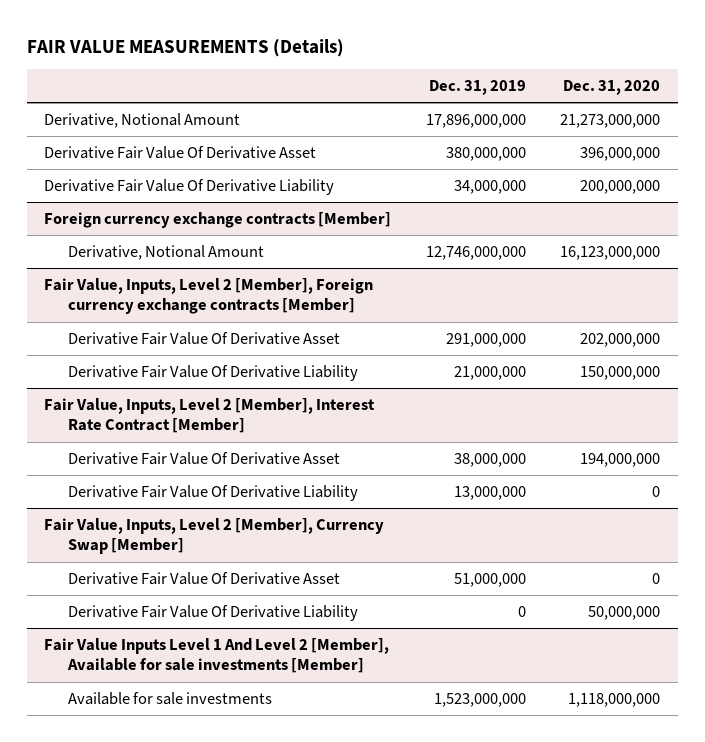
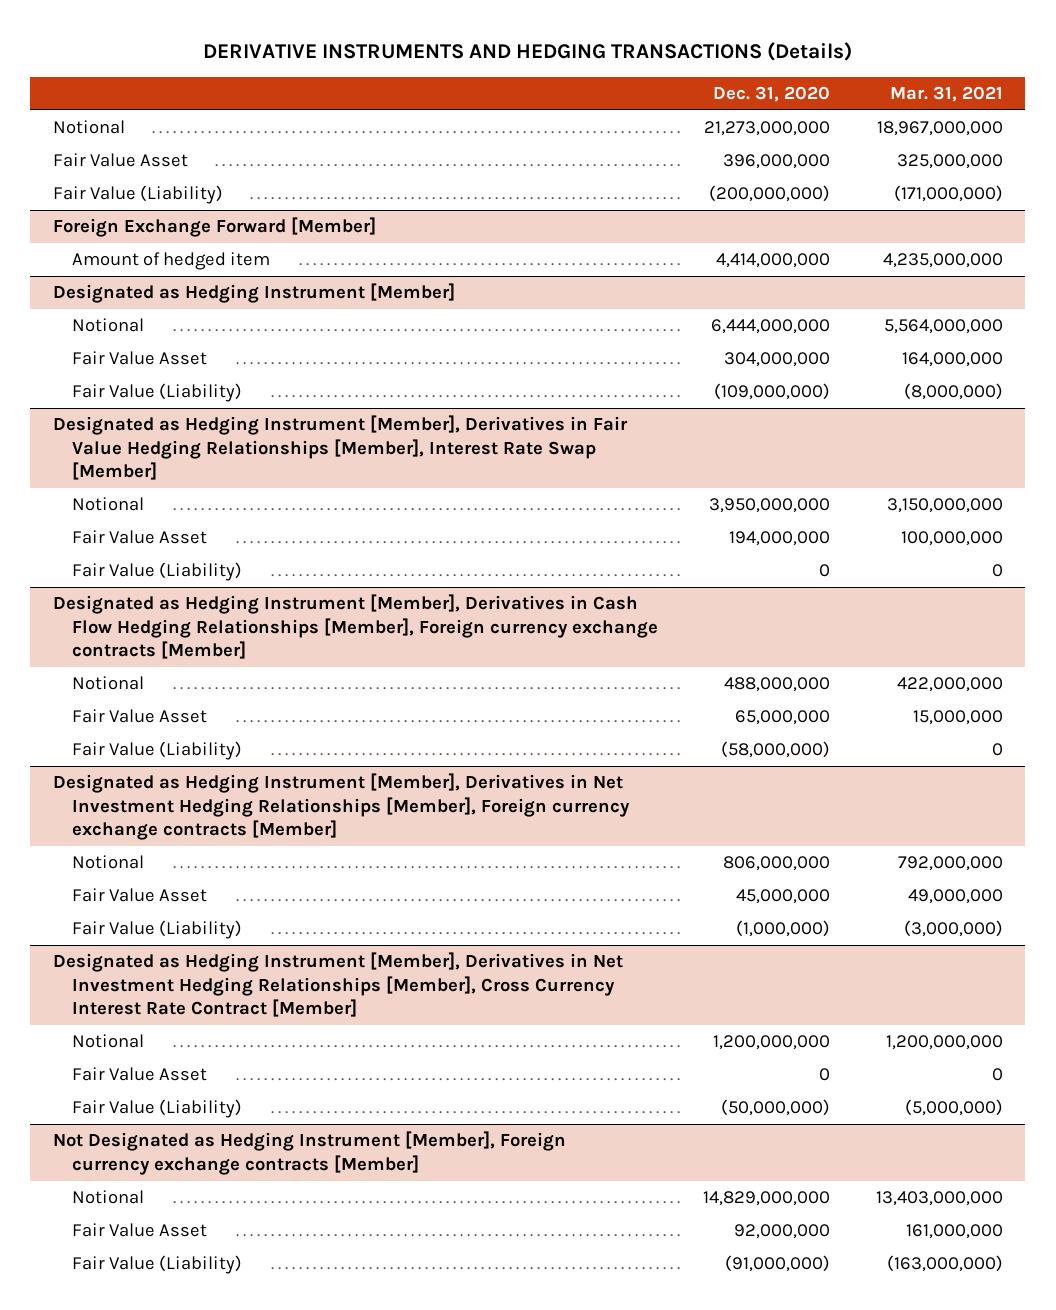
[27,38,345,57] FAIR VALUE MEASUREMENTS (Details) -> [202,42,852,62] DERIVATIVE INSTRUMENTS AND HEDGING TRANSACTIONS (Details)
[428,80,526,96] Dec. 31, 2019 -> none
none -> [889,86,1003,103] Mar. 31, 2021
[44,278,374,315] Fair Value, Inputs, Level 2 [Member], Foreign currency exchange contracts [Member] -> none
[44,398,376,434] Fair Value, Inputs, Level 2 [Member], Interest Rate Contract [Member] -> none
[44,518,385,555] Fair Value, Inputs, Level 2 [Member], Currency Swap [Member] -> none
[44,638,390,674] Fair Value Inputs Level 1 And Level 2 [Member], Available for sale investments [Member] -> none
[67,692,272,706] Available for sale investments -> none
[44,113,241,129] Derivative, Notional Amount -> [52,120,125,135] Notional
[44,146,317,160] Derivative Fair Value Of Derivative Asset -> [52,153,188,168] Fair Value Asset
[44,179,335,196] Derivative Fair Value Of Derivative Liability -> [52,185,223,205] Fair Value (Liability)
[580,180,661,195] 200,000,000 -> [709,185,831,203] (200,000,000)
[44,212,392,229] Foreign currency exchange contracts [Member] -> [52,217,376,238] Foreign Exchange Forward [Member]
none -> [71,252,270,271] Amount of hedged item
none -> [52,283,455,304] Designated as Hedging Instrument [Member]
[67,245,264,261] Derivative, Notional Amount -> [71,318,144,333] Notional
[560,246,661,261] 16,123,000,000 -> [711,319,831,335] 6,444,000,000
[67,332,340,346] Derivative Fair Value Of Derivative Asset -> [71,351,207,366] Fair Value Asset
[580,333,661,348] 202,000,000 -> [724,352,831,368] 304,000,000
[67,365,358,382] Derivative Fair Value Of Derivative Liability -> [71,383,242,403] Fair Value (Liability)
[580,366,661,381] 150,000,000 -> [714,383,831,401] (109,000,000)
none -> [52,415,628,481] Designated as Hedging Instrument [Member], Derivatives in Fair Value Hedging Relationships [Member], Interest Rate Swap [Member]
none -> [71,497,144,512] Notional
[67,452,340,466] Derivative Fair Value Of Derivative Asset -> [71,530,207,545] Fair Value Asset
[67,485,358,502] Derivative Fair Value Of Derivative Liability -> [71,562,242,582] Fair Value (Liability)
none -> [52,594,658,660] Designated as Hedging Instrument [Member], Derivatives in Cash Flow Hedging Relationships [Member], Foreign currency exchange contracts [Member]
none -> [71,676,144,691] Notional
[67,572,340,586] Derivative Fair Value Of Derivative Asset -> [71,709,207,724] Fair Value Asset
[652,573,661,585] 0 -> [735,710,831,726] 65,000,000
[67,605,358,622] Derivative Fair Value Of Derivative Liability -> [71,741,242,761] Fair Value (Liability)
[588,606,661,621] 50,000,000 -> [721,741,831,759] (58,000,000)
none -> [52,773,630,841] Designated as Hedging Instrument [Member], Derivatives in Net Investment Hedging Relationships [Member], Foreign currency exchange contracts [Member]
none -> [71,855,144,870] Notional
none -> [71,888,207,903] Fair Value Asset
none -> [71,920,242,940] Fair Value (Liability)
none -> [52,952,623,1018] Designated as Hedging Instrument [Member], Derivatives in Net Investment Hedging Relationships [Member], Cross Currency Interest Rate Contract [Member]
none -> [71,1034,144,1049] Notional
none -> [71,1067,207,1082] Fair Value Asset
none -> [71,1099,242,1119] Fair Value (Liability)
none -> [52,1131,566,1175] Not Designated as Hedging Instrument [Member], Foreign currency exchange contracts [Member]
none -> [71,1190,144,1205] Notional
none -> [71,1223,207,1238] Fair Value Asset
none -> [71,1255,242,1275] Fair Value (Liability)

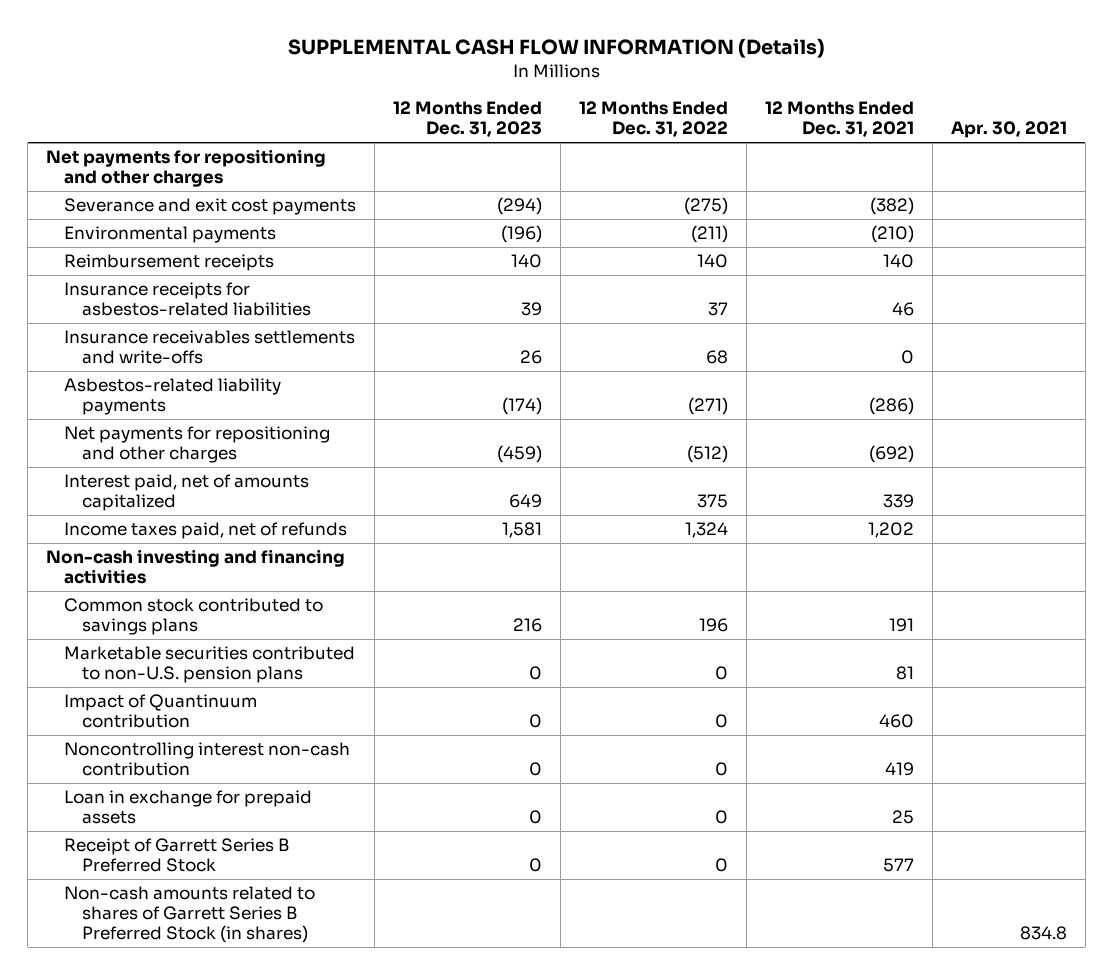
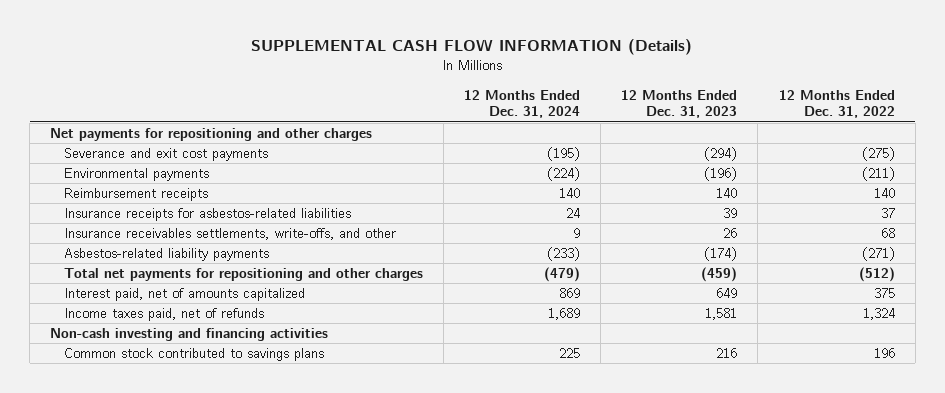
[765,101,915,138] 12 Months Ended Dec. 31, 2021 -> none
[951,121,1068,139] Apr. 30, 2021 -> none
none -> [463,89,580,119] 12 Months Ended Dec. 31, 2024
[64,330,356,365] Insurance receivables settlements and write-offs -> [63,228,396,241] Insurance receivables settlements, write-offs, and other
[64,426,331,464] Net payments for repositioning and other charges -> [63,268,423,282] Total net payments for repositioning and other charges
[64,646,356,684] Marketable securities contributed to non-U.S. pension plans -> none
[64,694,258,729] Impact of Quantinuum contribution -> none
[64,742,351,777] Noncontrolling interest non-cash contribution -> none
[64,790,313,825] Loan in exchange for prepaid assets -> none
[64,838,291,873] Receipt of Garrett Series B Preferred Stock -> none
[64,886,316,943] Non-cash amounts related to shares of Garrett Series B Preferred Stock (in shares) -> none

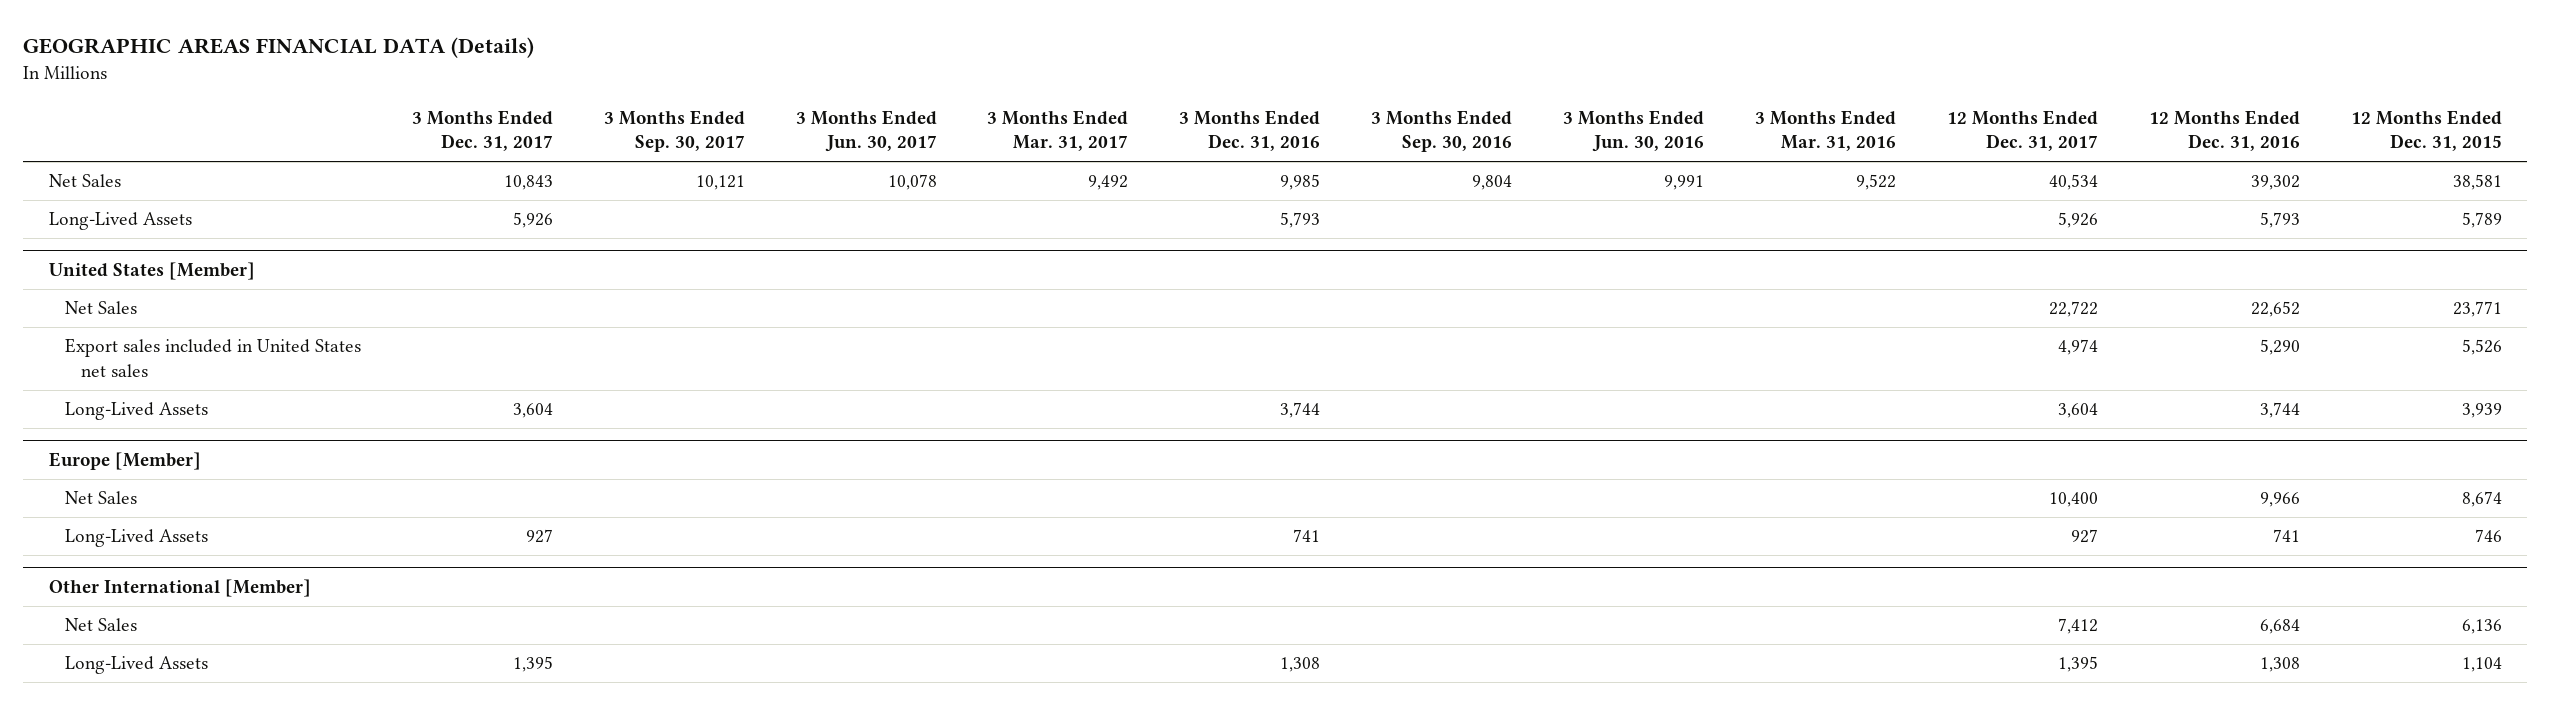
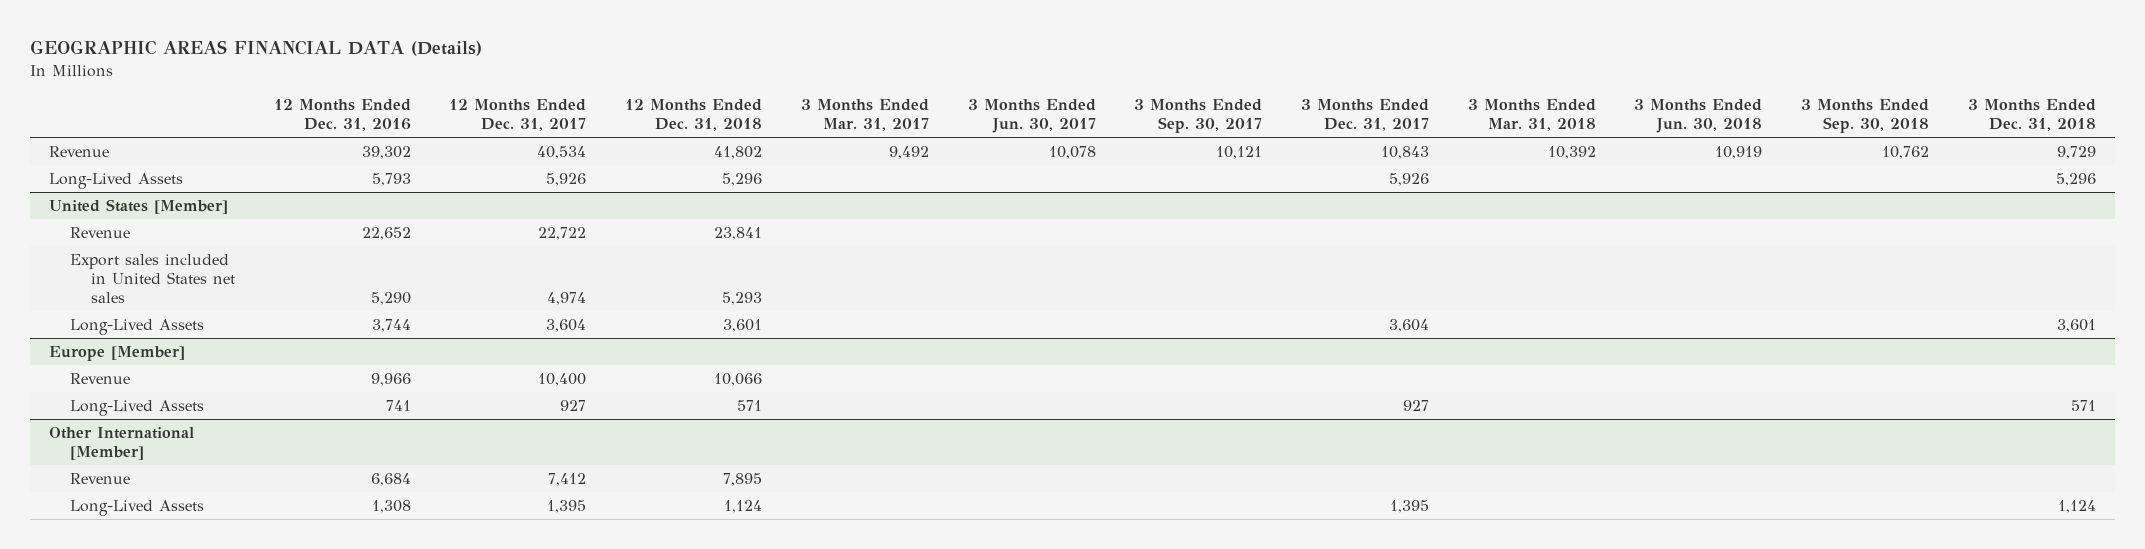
[1179,109,1321,152] 3 Months Ended Dec. 31, 2016 -> none
[1371,109,1513,153] 3 Months Ended Sep. 30, 2016 -> none
[1563,109,1705,153] 3 Months Ended Jun. 30, 2016 -> none
[1755,109,1897,152] 3 Months Ended Mar. 31, 2016 -> none
[2350,109,2502,152] 12 Months Ended Dec. 31, 2015 -> none
none -> [625,99,763,132] 12 Months Ended Dec. 31, 2018
none -> [1467,99,1596,132] 3 Months Ended Mar. 31, 2018
none -> [1634,99,1763,134] 3 Months Ended Jun. 30, 2018
none -> [1801,99,1930,134] 3 Months Ended Sep. 30, 2018
none -> [1967,99,2096,132] 3 Months Ended Dec. 31, 2018
[48,174,121,188] Net Sales -> [49,146,110,158] Revenue
[64,301,137,315] Net Sales -> [69,227,130,239] Revenue
[64,491,137,505] Net Sales -> [69,373,130,385] Revenue
[64,618,137,632] Net Sales -> [69,473,130,485] Revenue

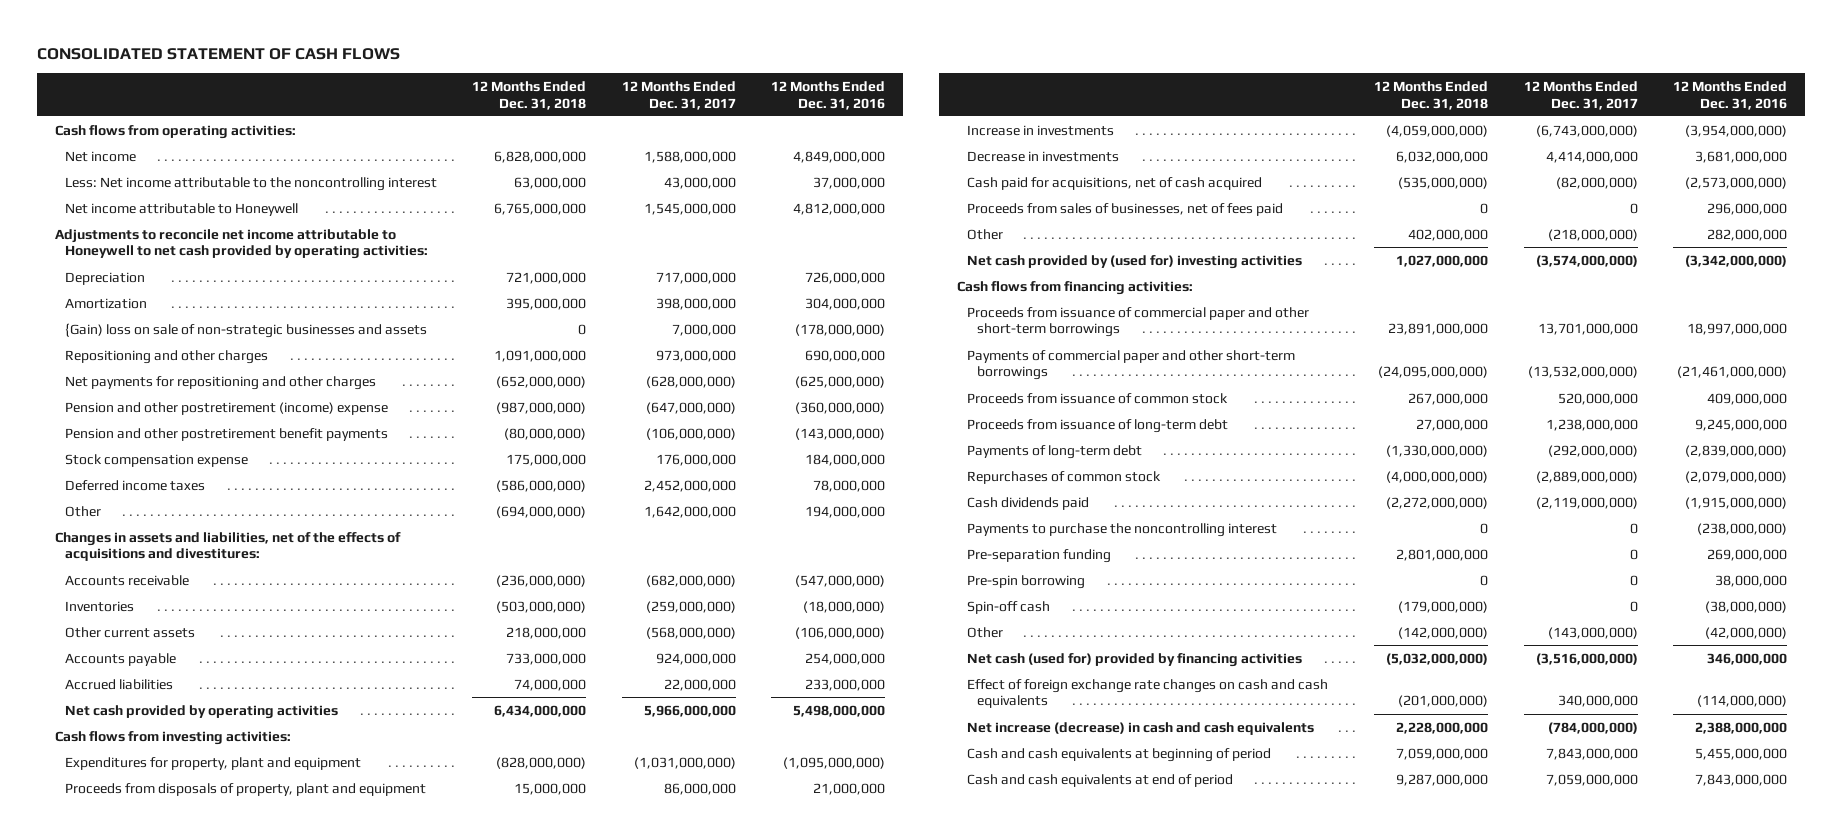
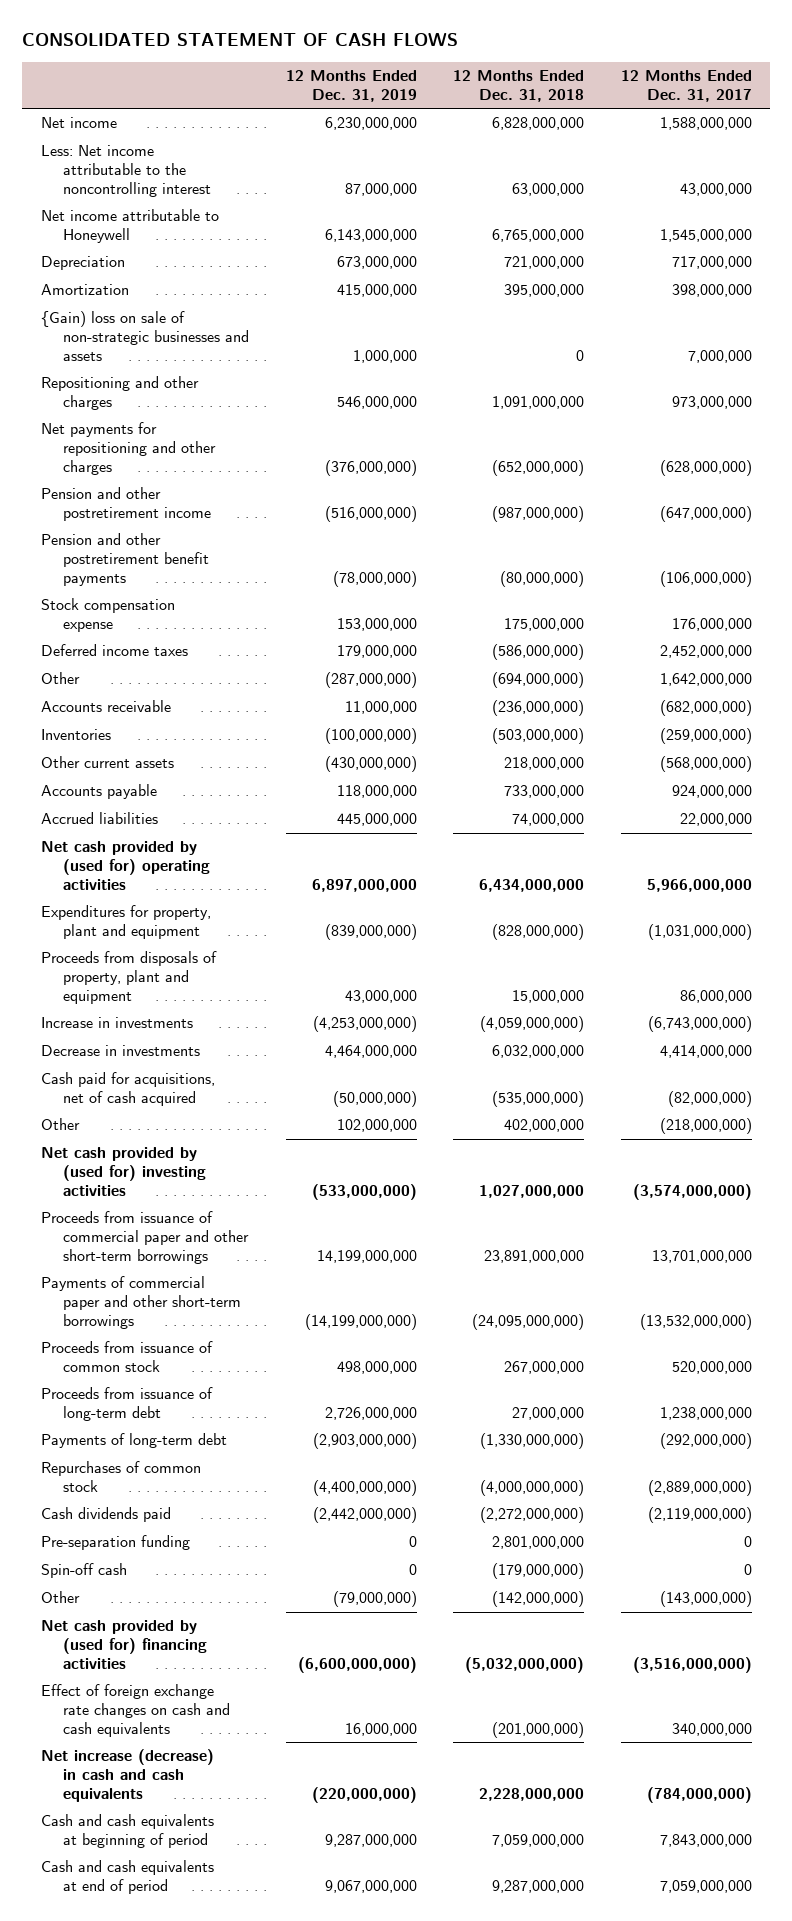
[771,80,886,110] 12 Months Ended Dec. 31, 2016 -> none
none -> [285,69,417,102] 12 Months Ended Dec. 31, 2019
[54,124,296,139] Cash flows from operating activities: -> none
[54,228,428,260] Adjustments to reconcile net income attributable to Honeywell to net cash provided by operating activities: -> none
[64,401,388,415] Pension and other postretirement (income) expense -> [40,487,212,522] Pension and other postretirement income
[54,531,401,562] Changes in assets and liabilities, net of the effects of acquisitions and divestitures: -> none
[54,730,291,745] Cash flows from investing activities: -> none
[64,704,338,719] Net cash provided by operating activities -> [40,841,211,891] Net cash provided by (used for) operating activities
[966,202,1283,216] Proceeds from sales of businesses, net of fees paid -> none
[956,280,1193,295] Cash flows from financing activities: -> none
[966,522,1277,537] Payments to purchase the noncontrolling interest -> none
[966,574,1085,589] Pre-spin borrowing -> none
[966,652,1302,667] Net cash (used for) provided by financing activities -> [40,1620,208,1670] Net cash provided by (used for) financing activities

